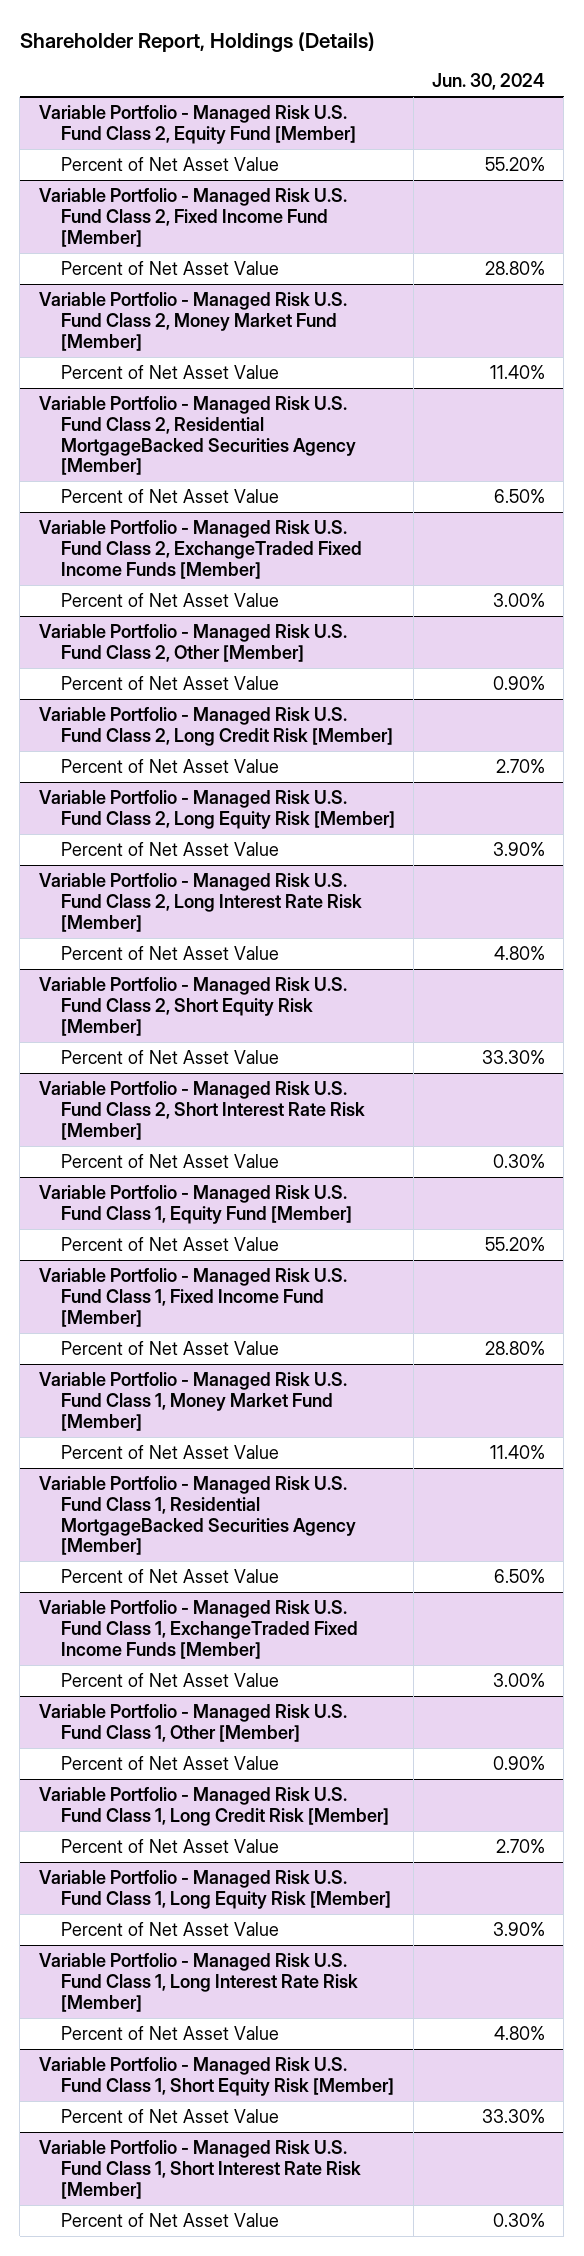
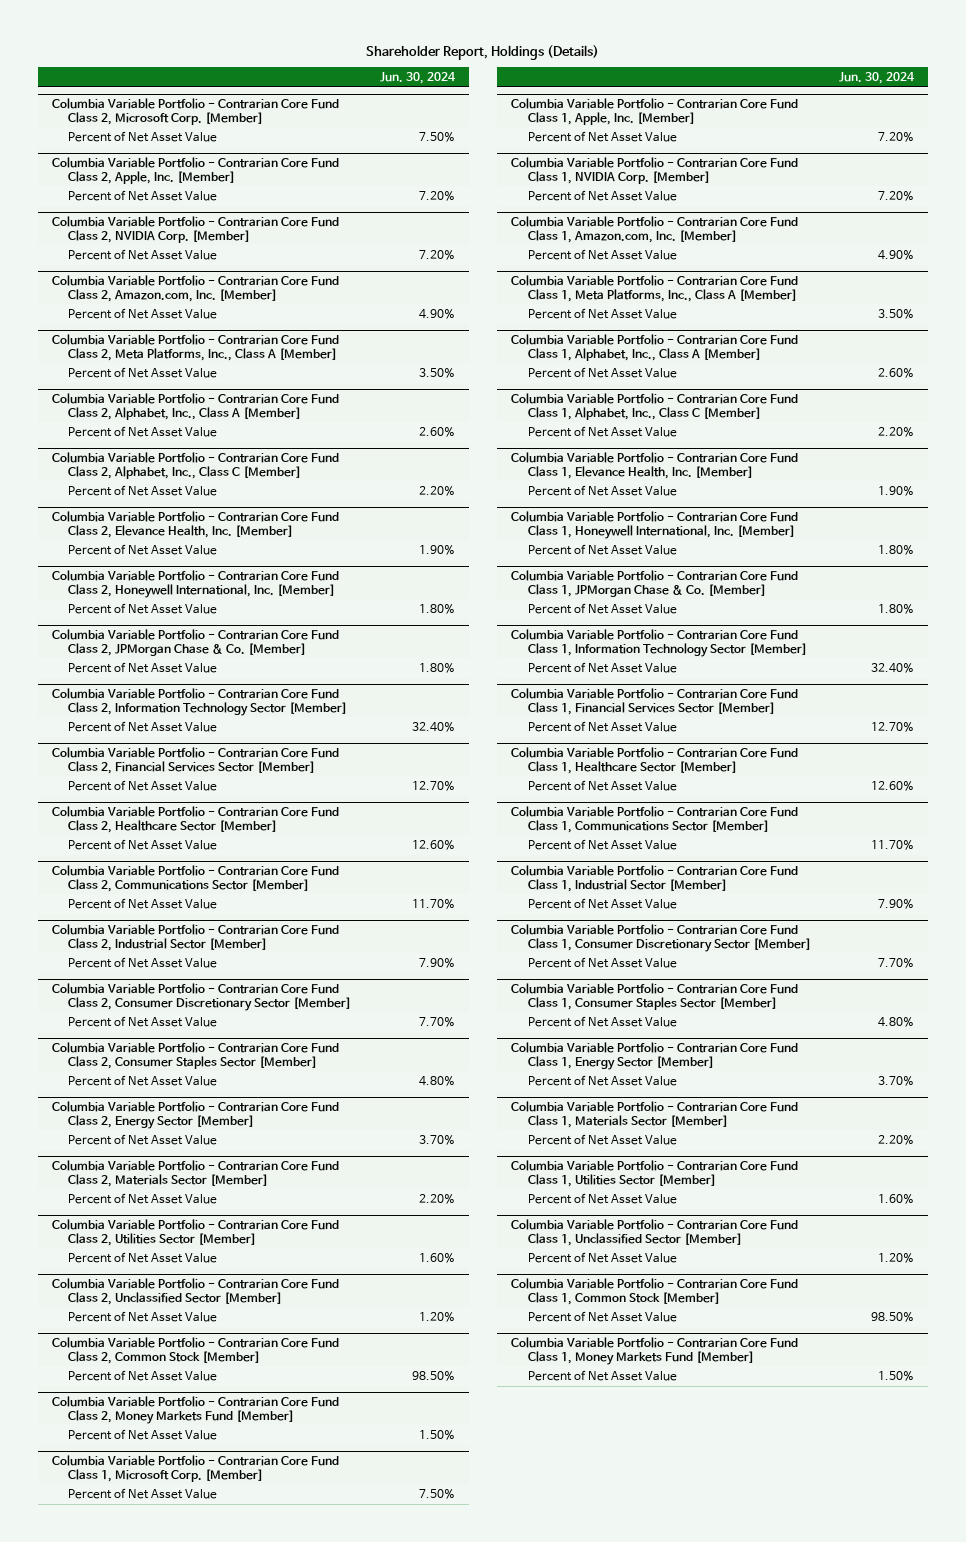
[38,105,357,144] Variable Portfolio - Managed Risk U.S. Fund Class 2, Equity Fund [Member] -> none
[38,188,347,247] Variable Portfolio - Managed Risk U.S. Fund Class 2, Fixed Income Fund [Member] -> none
[38,292,347,351] Variable Portfolio - Managed Risk U.S. Fund Class 2, Money Market Fund [Member] -> none
[38,396,357,476] Variable Portfolio - Managed Risk U.S. Fund Class 2, Residential MortgageBacked Securities Agency [Member] -> none
[38,520,363,579] Variable Portfolio - Managed Risk U.S. Fund Class 2, ExchangeTraded Fixed Income Funds [Member] -> none
[38,624,347,662] Variable Portfolio - Managed Risk U.S. Fund Class 2, Other [Member] -> none
[38,707,394,746] Variable Portfolio - Managed Risk U.S. Fund Class 2, Long Credit Risk [Member] -> none
[38,790,396,829] Variable Portfolio - Managed Risk U.S. Fund Class 2, Long Equity Risk [Member] -> none
[38,873,363,932] Variable Portfolio - Managed Risk U.S. Fund Class 2, Long Interest Rate Risk [Member] -> none
none -> [52,98,340,125] Columbia Variable Portfolio - Contrarian Core Fund Class 2, Microsoft Corp. [Member]
[485,157,546,172] 55.20% -> [418,131,455,142] 7.50%
none -> [52,157,340,184] Columbia Variable Portfolio - Contrarian Core Fund Class 2, Apple, Inc. [Member]
[485,261,546,276] 28.80% -> [418,190,455,201] 7.20%
none -> [52,216,340,243] Columbia Variable Portfolio - Contrarian Core Fund Class 2, NVIDIA Corp. [Member]
[490,365,546,380] 11.40% -> [418,249,455,260] 7.20%
none -> [52,275,340,302] Columbia Variable Portfolio - Contrarian Core Fund Class 2, Amazon.com, Inc. [Member]
[494,489,546,504] 6.50% -> [418,308,455,319] 4.90%
none -> [52,334,340,361] Columbia Variable Portfolio - Contrarian Core Fund Class 2, Meta Platforms, Inc., Class A [Member]
[493,593,546,608] 3.00% -> [418,367,455,378] 3.50%
none -> [52,393,340,420] Columbia Variable Portfolio - Contrarian Core Fund Class 2, Alphabet, Inc., Class A [Member]
[493,676,546,691] 0.90% -> [418,426,455,437] 2.60%
none -> [52,452,340,479] Columbia Variable Portfolio - Contrarian Core Fund Class 2, Alphabet, Inc., Class C [Member]
[496,759,546,774] 2.70% -> [418,485,455,496] 2.20%
none -> [52,511,340,538] Columbia Variable Portfolio - Contrarian Core Fund Class 2, Elevance Health, Inc. [Member]
[493,842,546,857] 3.90% -> [418,544,455,555] 1.90%
none -> [52,570,340,598] Columbia Variable Portfolio - Contrarian Core Fund Class 2, Honeywell International, Inc. [Member]
none -> [68,602,218,614] Percent of Net Asset Value
none -> [52,629,340,656] Columbia Variable Portfolio - Contrarian Core Fund Class 2, JPMorgan Chase & Co. [Member]
none -> [68,661,218,673] Percent of Net Asset Value
none -> [52,688,348,716] Columbia Variable Portfolio - Contrarian Core Fund Class 2, Information Technology Sector [Member]
none -> [68,720,218,732] Percent of Net Asset Value
none -> [52,747,340,774] Columbia Variable Portfolio - Contrarian Core Fund Class 2, Financial Services Sector [Member]
none -> [68,779,218,791] Percent of Net Asset Value
none -> [52,806,340,833] Columbia Variable Portfolio - Contrarian Core Fund Class 2, Healthcare Sector [Member]
none -> [68,838,218,850] Percent of Net Asset Value
none -> [52,865,340,892] Columbia Variable Portfolio - Contrarian Core Fund Class 2, Communications Sector [Member]
none -> [68,897,218,909] Percent of Net Asset Value
none -> [52,924,340,951] Columbia Variable Portfolio - Contrarian Core Fund Class 2, Industrial Sector [Member]
none -> [68,956,218,968] Percent of Net Asset Value
none -> [52,983,352,1011] Columbia Variable Portfolio - Contrarian Core Fund Class 2, Consumer Discretionary Sector [Member]
none -> [68,1015,218,1027] Percent of Net Asset Value
none -> [52,1042,340,1069] Columbia Variable Portfolio - Contrarian Core Fund Class 2, Consumer Staples Sector [Member]
[38,977,347,1036] Variable Portfolio - Managed Risk U.S. Fund Class 2, Short Equity Risk [Member] -> none
[38,1081,366,1140] Variable Portfolio - Managed Risk U.S. Fund Class 2, Short Interest Rate Risk [Member] -> none
[38,1185,353,1224] Variable Portfolio - Managed Risk U.S. Fund Class 1, Equity Fund [Member] -> none
[38,1268,347,1327] Variable Portfolio - Managed Risk U.S. Fund Class 1, Fixed Income Fund [Member] -> none
[38,1372,347,1431] Variable Portfolio - Managed Risk U.S. Fund Class 1, Money Market Fund [Member] -> none
[38,1476,357,1556] Variable Portfolio - Managed Risk U.S. Fund Class 1, Residential MortgageBacked Securities Agency [Member] -> none
[38,1600,359,1659] Variable Portfolio - Managed Risk U.S. Fund Class 1, ExchangeTraded Fixed Income Funds [Member] -> none
[38,1704,347,1742] Variable Portfolio - Managed Risk U.S. Fund Class 1, Other [Member] -> none
[38,1787,390,1826] Variable Portfolio - Managed Risk U.S. Fund Class 1, Long Credit Risk [Member] -> none
[38,1870,392,1909] Variable Portfolio - Managed Risk U.S. Fund Class 1, Long Equity Risk [Member] -> none
[38,1953,359,2012] Variable Portfolio - Managed Risk U.S. Fund Class 1, Long Interest Rate Risk [Member] -> none
none -> [52,1101,340,1129] Columbia Variable Portfolio - Contrarian Core Fund Class 2, Energy Sector [Member]
[482,1050,546,1065] 33.30% -> [418,1134,455,1145] 3.70%
none -> [52,1160,340,1187] Columbia Variable Portfolio - Contrarian Core Fund Class 2, Materials Sector [Member]
[493,1154,546,1169] 0.30% -> [418,1193,455,1204] 2.20%
none -> [52,1219,340,1246] Columbia Variable Portfolio - Contrarian Core Fund Class 2, Utilities Sector [Member]
[485,1237,546,1252] 55.20% -> [418,1252,455,1263] 1.60%
none -> [52,1278,340,1305] Columbia Variable Portfolio - Contrarian Core Fund Class 2, Unclassified Sector [Member]
[485,1341,546,1356] 28.80% -> [418,1311,455,1322] 1.20%
none -> [52,1337,340,1364] Columbia Variable Portfolio - Contrarian Core Fund Class 2, Common Stock [Member]
[490,1445,546,1460] 11.40% -> [411,1370,455,1381] 98.50%
none -> [52,1396,340,1424] Columbia Variable Portfolio - Contrarian Core Fund Class 2, Money Markets Fund [Member]
[494,1569,546,1584] 6.50% -> [418,1429,455,1440] 1.50%
none -> [52,1455,340,1482] Columbia Variable Portfolio - Contrarian Core Fund Class 1, Microsoft Corp. [Member]
[493,1673,546,1688] 3.00% -> [418,1488,455,1499] 7.50%
none -> [511,98,799,125] Columbia Variable Portfolio - Contrarian Core Fund Class 1, Apple, Inc. [Member]
[493,1756,546,1771] 0.90% -> [877,131,914,142] 7.20%
none -> [511,157,799,184] Columbia Variable Portfolio - Contrarian Core Fund Class 1, NVIDIA Corp. [Member]
[496,1839,546,1854] 2.70% -> [877,190,914,201] 7.20%
none -> [511,216,799,243] Columbia Variable Portfolio - Contrarian Core Fund Class 1, Amazon.com, Inc. [Member]
[493,1922,546,1937] 3.90% -> [877,249,914,260] 4.90%
none -> [511,275,799,302] Columbia Variable Portfolio - Contrarian Core Fund Class 1, Meta Platforms, Inc., Class A [Member]
none -> [527,307,677,319] Percent of Net Asset Value
none -> [511,334,799,361] Columbia Variable Portfolio - Contrarian Core Fund Class 1, Alphabet, Inc., Class A [Member]
none -> [527,366,677,378] Percent of Net Asset Value
none -> [511,393,799,420] Columbia Variable Portfolio - Contrarian Core Fund Class 1, Alphabet, Inc., Class C [Member]
none -> [527,425,677,437] Percent of Net Asset Value
none -> [511,452,799,479] Columbia Variable Portfolio - Contrarian Core Fund Class 1, Elevance Health, Inc. [Member]
none -> [527,484,677,496] Percent of Net Asset Value
none -> [511,511,799,539] Columbia Variable Portfolio - Contrarian Core Fund Class 1, Honeywell International, Inc. [Member]
none -> [527,543,677,555] Percent of Net Asset Value
none -> [511,570,799,597] Columbia Variable Portfolio - Contrarian Core Fund Class 1, JPMorgan Chase & Co. [Member]
none -> [527,602,677,614] Percent of Net Asset Value
none -> [511,629,807,657] Columbia Variable Portfolio - Contrarian Core Fund Class 1, Information Technology Sector [Member]
none -> [527,661,677,673] Percent of Net Asset Value
none -> [511,688,799,715] Columbia Variable Portfolio - Contrarian Core Fund Class 1, Financial Services Sector [Member]
none -> [527,720,677,732] Percent of Net Asset Value
none -> [511,747,799,774] Columbia Variable Portfolio - Contrarian Core Fund Class 1, Healthcare Sector [Member]
none -> [527,779,677,791] Percent of Net Asset Value
none -> [511,806,799,833] Columbia Variable Portfolio - Contrarian Core Fund Class 1, Communications Sector [Member]
none -> [527,838,677,850] Percent of Net Asset Value
none -> [511,865,799,892] Columbia Variable Portfolio - Contrarian Core Fund Class 1, Industrial Sector [Member]
none -> [527,897,677,909] Percent of Net Asset Value
none -> [511,924,811,952] Columbia Variable Portfolio - Contrarian Core Fund Class 1, Consumer Discretionary Sector [Member]
none -> [527,956,677,968] Percent of Net Asset Value
none -> [511,983,799,1010] Columbia Variable Portfolio - Contrarian Core Fund Class 1, Consumer Staples Sector [Member]
[38,2057,395,2096] Variable Portfolio - Managed Risk U.S. Fund Class 1, Short Equity Risk [Member] -> none
[38,2140,362,2199] Variable Portfolio - Managed Risk U.S. Fund Class 1, Short Interest Rate Risk [Member] -> none
none -> [511,1042,799,1070] Columbia Variable Portfolio - Contrarian Core Fund Class 1, Energy Sector [Member]
[482,2109,546,2124] 33.30% -> [877,1075,914,1086] 3.70%
none -> [511,1101,799,1128] Columbia Variable Portfolio - Contrarian Core Fund Class 1, Materials Sector [Member]
[493,2213,546,2228] 0.30% -> [877,1134,914,1145] 2.20%
none -> [511,1160,799,1187] Columbia Variable Portfolio - Contrarian Core Fund Class 1, Utilities Sector [Member]
none -> [527,1192,677,1204] Percent of Net Asset Value
none -> [511,1219,799,1246] Columbia Variable Portfolio - Contrarian Core Fund Class 1, Unclassified Sector [Member]
none -> [527,1251,677,1263] Percent of Net Asset Value
none -> [511,1278,799,1305] Columbia Variable Portfolio - Contrarian Core Fund Class 1, Common Stock [Member]
none -> [527,1310,677,1322] Percent of Net Asset Value
none -> [511,1337,799,1365] Columbia Variable Portfolio - Contrarian Core Fund Class 1, Money Markets Fund [Member]
none -> [527,1369,677,1381] Percent of Net Asset Value

